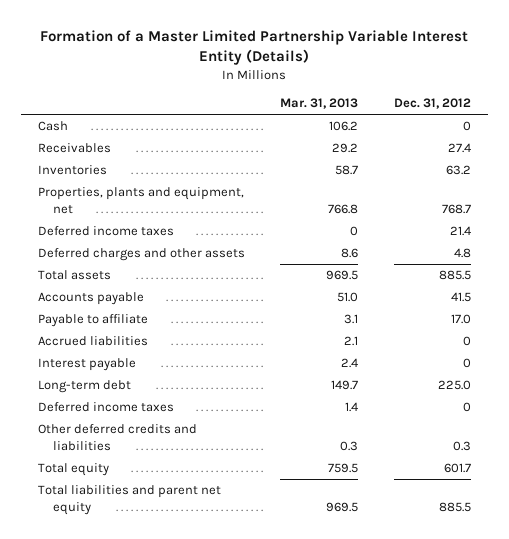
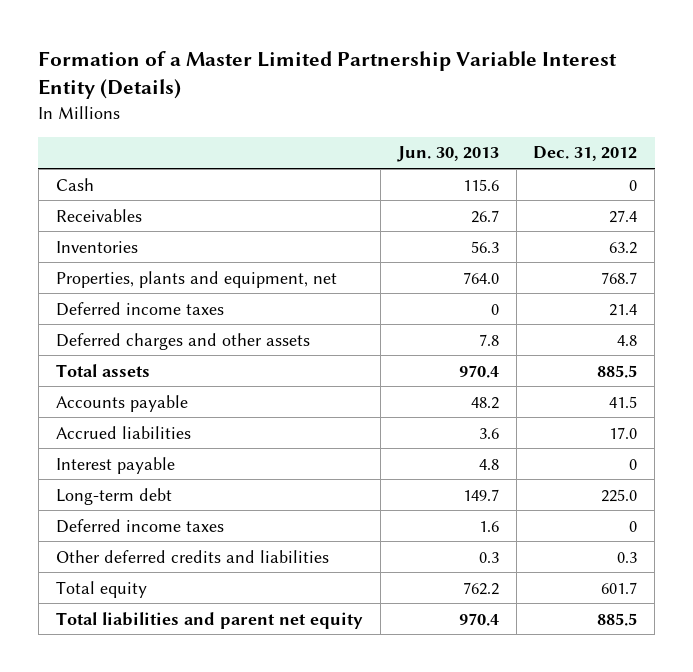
[280,98,359,110] Mar. 31, 2013 -> none
none -> [396,146,499,163] Jun. 30, 2013
[38,336,149,347] Accrued liabilities -> none
[38,314,149,328] Payable to affiliate -> [55,425,191,439] Accrued liabilities

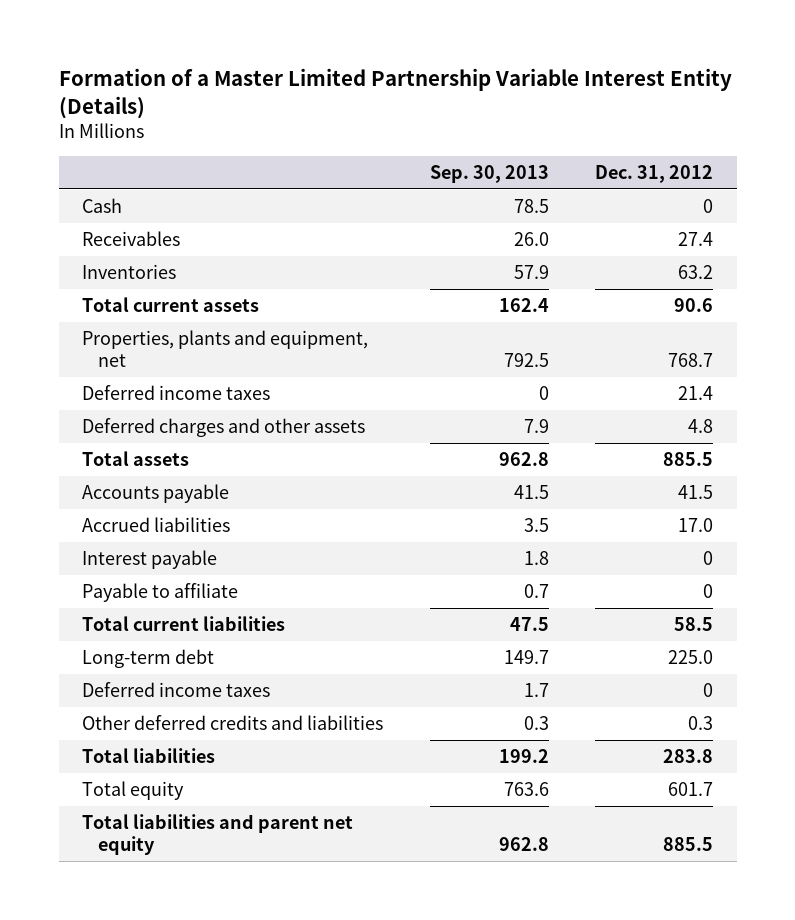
[396,146,499,163] Jun. 30, 2013 -> none
none -> [429,165,549,184] Sep. 30, 2013
none -> [82,296,260,312] Total current assets
none -> [82,582,239,602] Payable to affiliate
none -> [82,615,286,631] Total current liabilities
none -> [82,747,216,763] Total liabilities

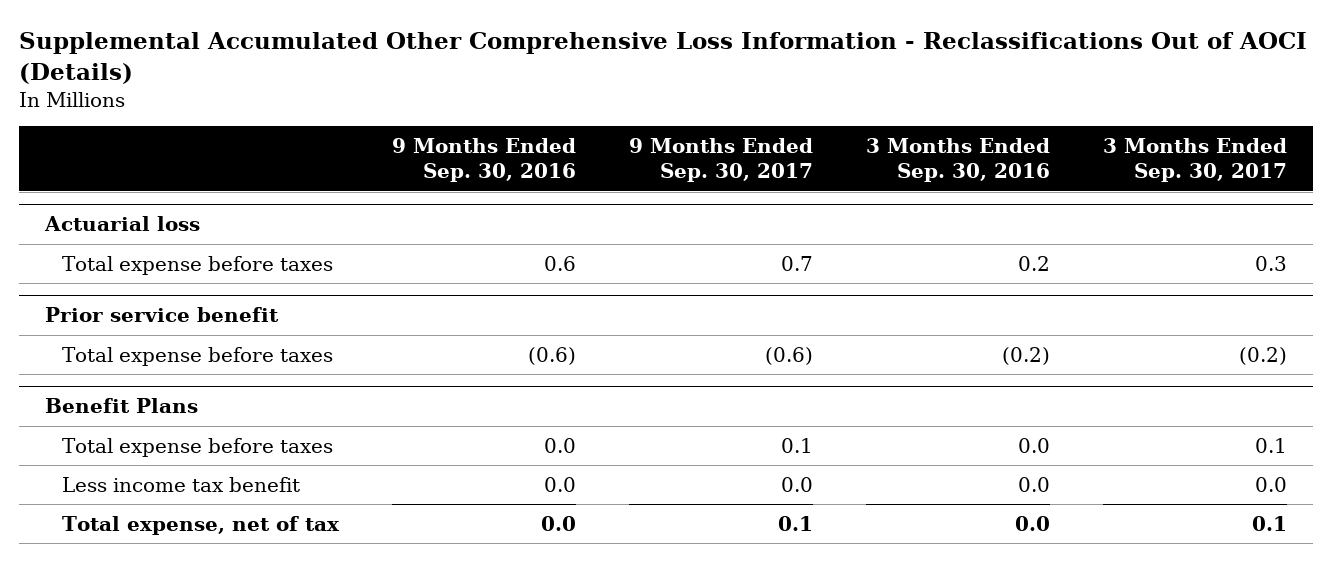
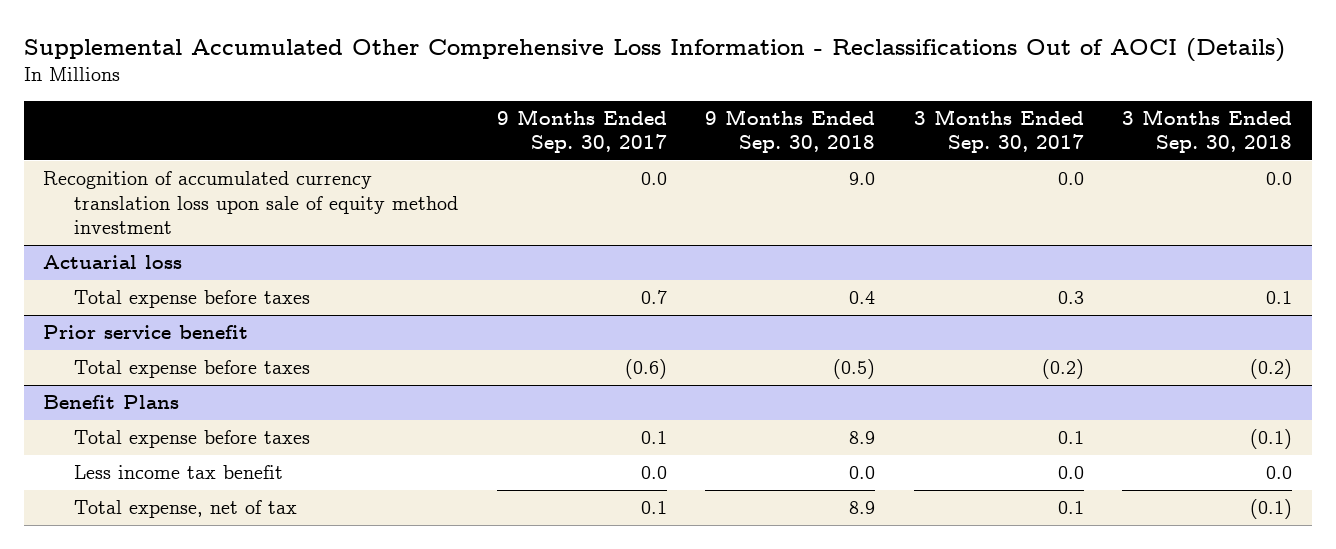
[391,138,576,183] 9 Months Ended Sep. 30, 2016 -> none
[865,138,1050,183] 3 Months Ended Sep. 30, 2016 -> none
none -> [705,108,876,154] 9 Months Ended Sep. 30, 2018
none -> [1122,108,1293,154] 3 Months Ended Sep. 30, 2018
none -> [43,171,459,235] Recognition of accumulated currency translation loss upon sale of equity method investment

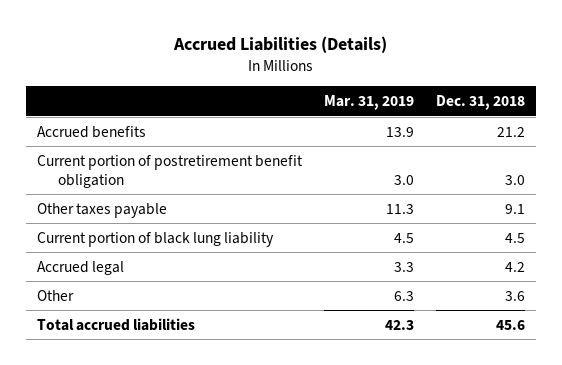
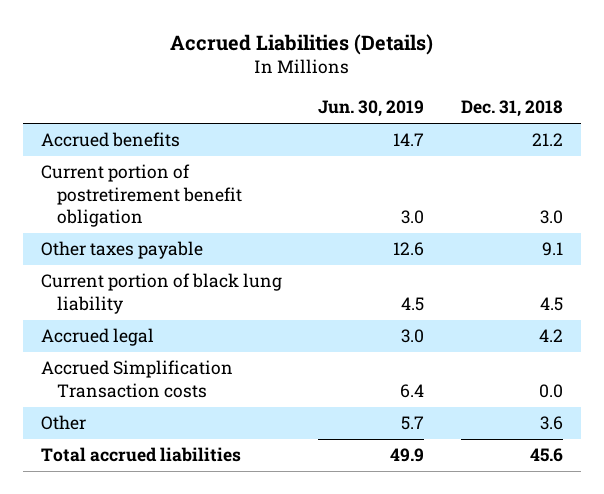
[324,95,415,111] Mar. 31, 2019 -> none
none -> [318,100,425,118] Jun. 30, 2019
none -> [41,360,234,398] Accrued Simplification Transaction costs

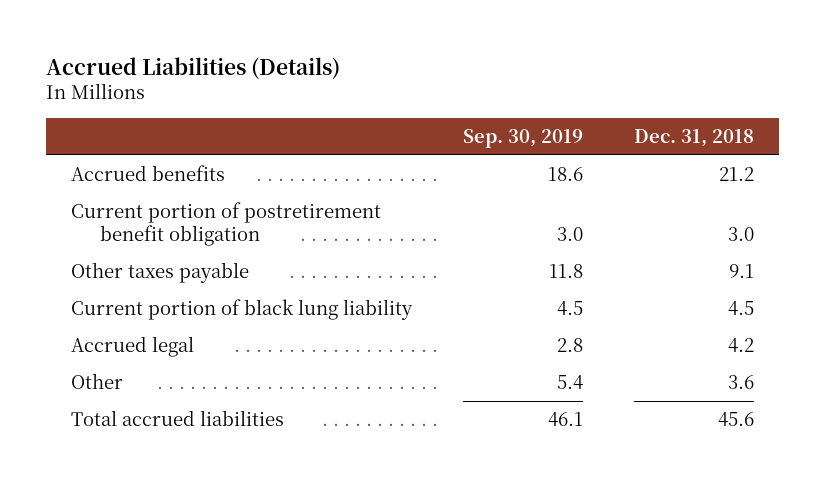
[318,100,425,118] Jun. 30, 2019 -> none
none -> [463,128,584,148] Sep. 30, 2019
[41,360,234,398] Accrued Simplification Transaction costs -> none

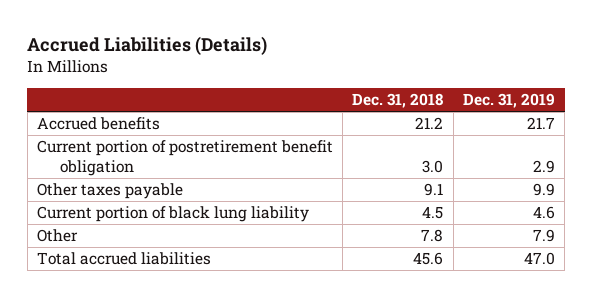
[463,128,584,148] Sep. 30, 2019 -> none
none -> [463,92,556,108] Dec. 31, 2019
[71,336,195,358] Accrued legal -> none
[727,375,754,390] 3.6 -> [421,229,444,243] 7.8

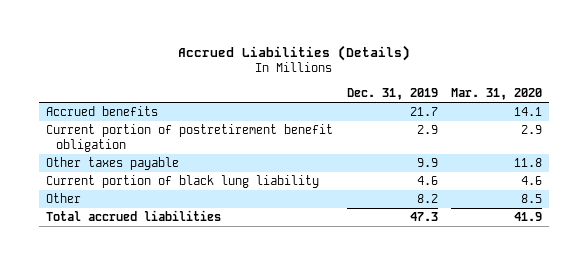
[352,92,444,108] Dec. 31, 2018 -> none
none -> [451,88,543,101] Mar. 31, 2020
[533,229,556,243] 7.9 -> [416,194,438,204] 8.2
[524,252,556,266] 47.0 -> [409,212,438,222] 47.3

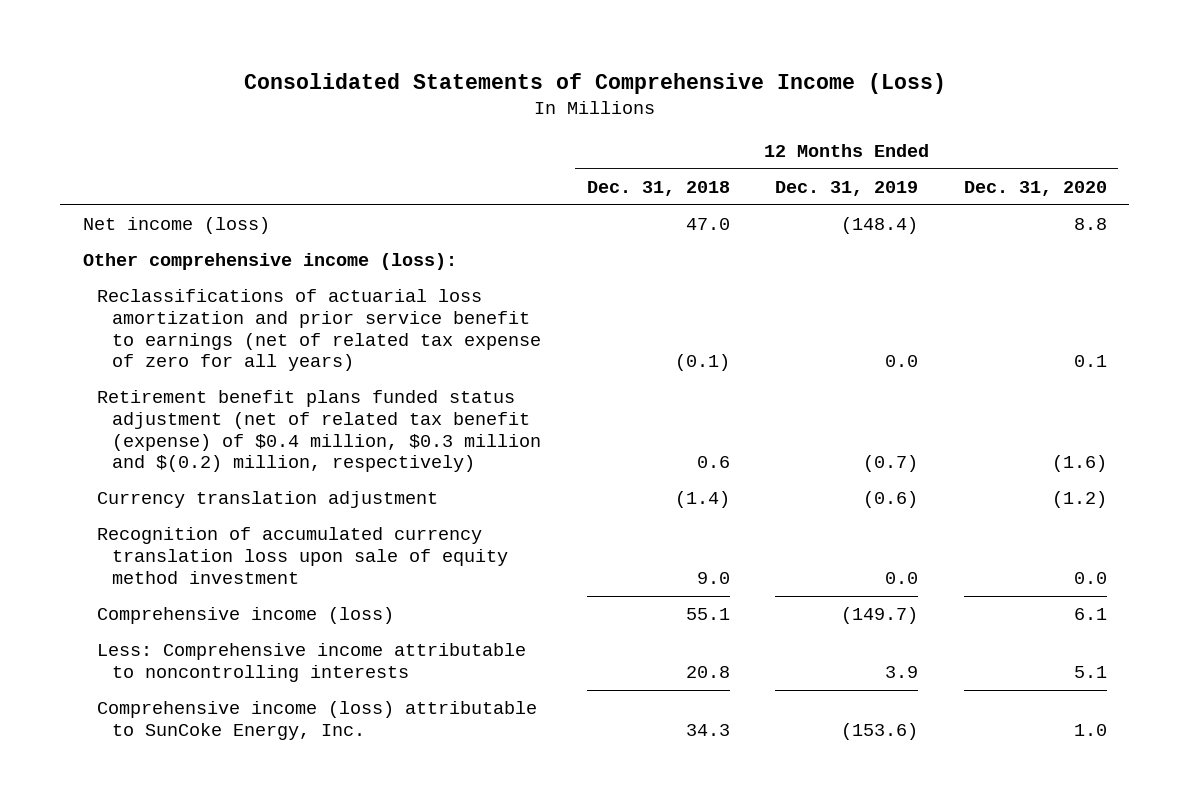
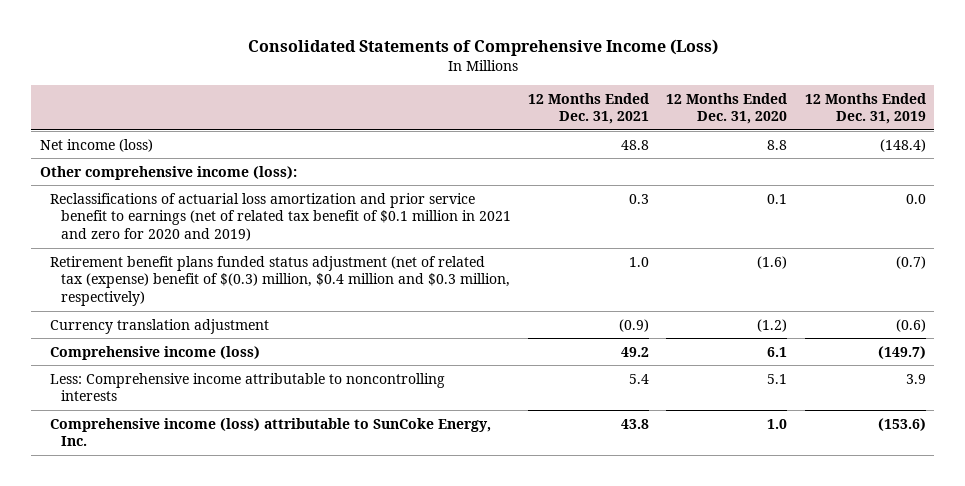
[586,180,730,196] Dec. 31, 2018 -> none
none -> [527,92,649,125] 12 Months Ended Dec. 31, 2021
[97,289,542,372] Reclassifications of actuarial loss amortization and prior service benefit to earnings (net of related tax expense of zero for all years) -> [50,192,511,242] Reclassifications of actuarial loss amortization and prior service benefit to earnings (net of related tax benefit of $0.1 million in 2021 and zero for 2020 and 2019)
[97,390,542,473] Retirement benefit plans funded status adjustment (net of related tax benefit (expense) of $0.4 million, $0.3 million and $(0.2) million, respectively) -> [50,255,510,307] Retirement benefit plans funded status adjustment (net of related tax (expense) benefit of $(0.3) million, $0.4 million and $0.3 million, respectively)
[97,527,509,584] Recognition of accumulated currency translation loss upon sale of equity method investment -> none

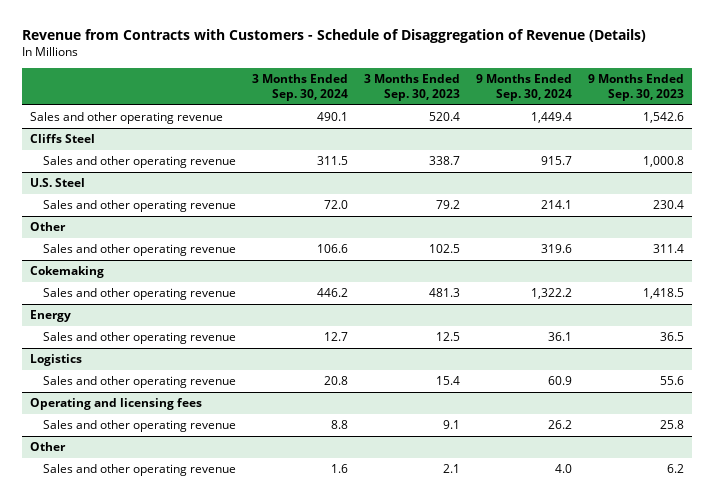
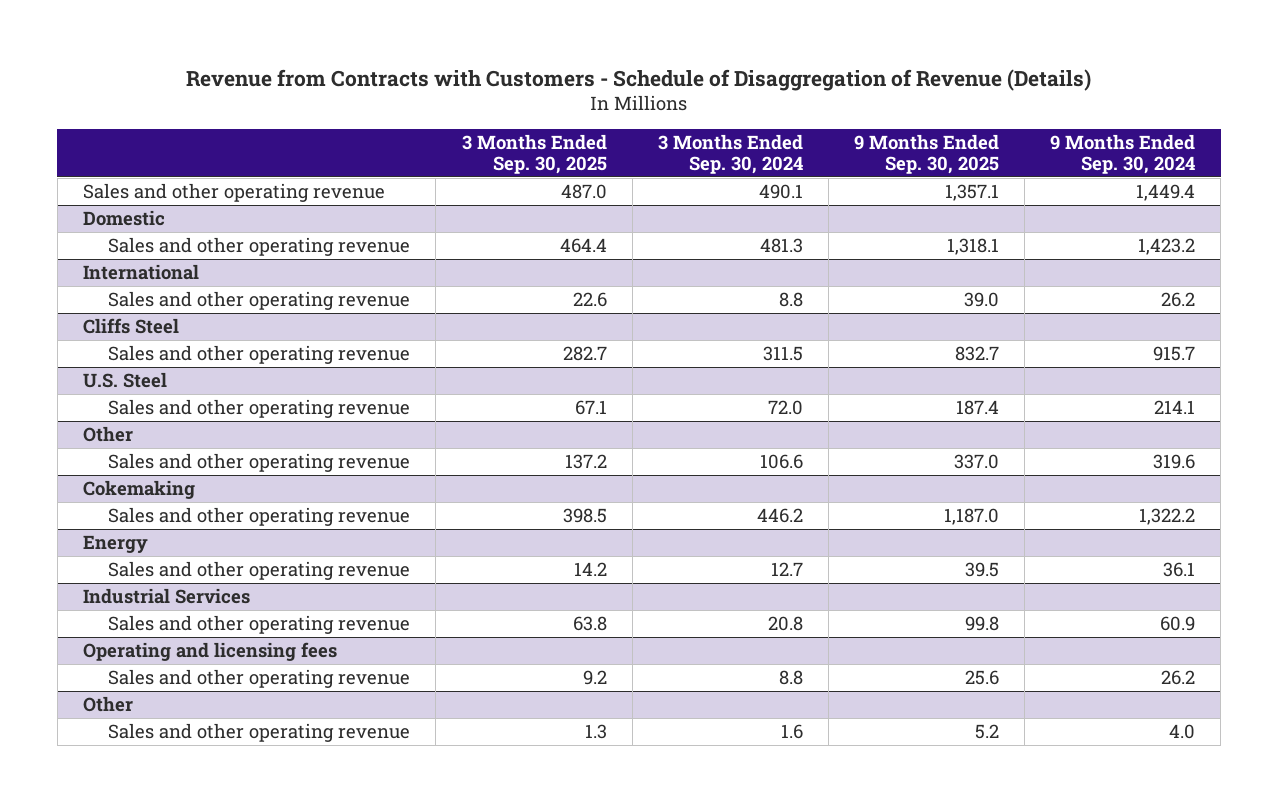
[363,73,460,101] 3 Months Ended Sep. 30, 2023 -> none
[588,73,685,101] 9 Months Ended Sep. 30, 2023 -> none
none -> [461,133,607,174] 3 Months Ended Sep. 30, 2025
none -> [854,133,1000,174] 9 Months Ended Sep. 30, 2025
none -> [83,210,166,227] Domestic
none -> [108,237,411,257] Sales and other operating revenue
none -> [83,264,200,281] International
none -> [108,291,411,311] Sales and other operating revenue
[29,354,82,367] Logistics -> none
none -> [83,588,251,605] Industrial Services

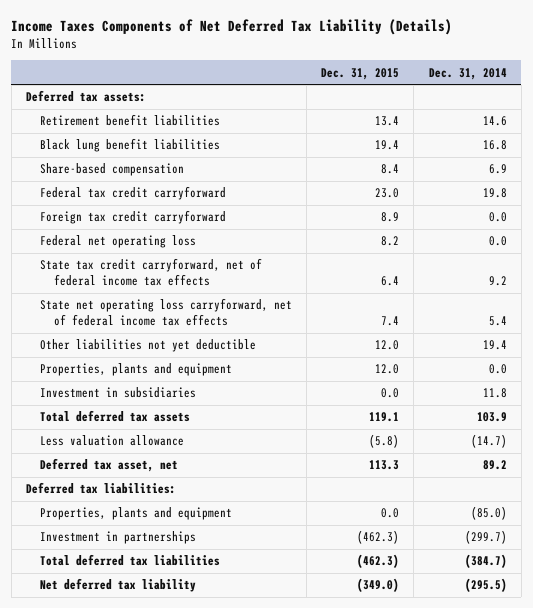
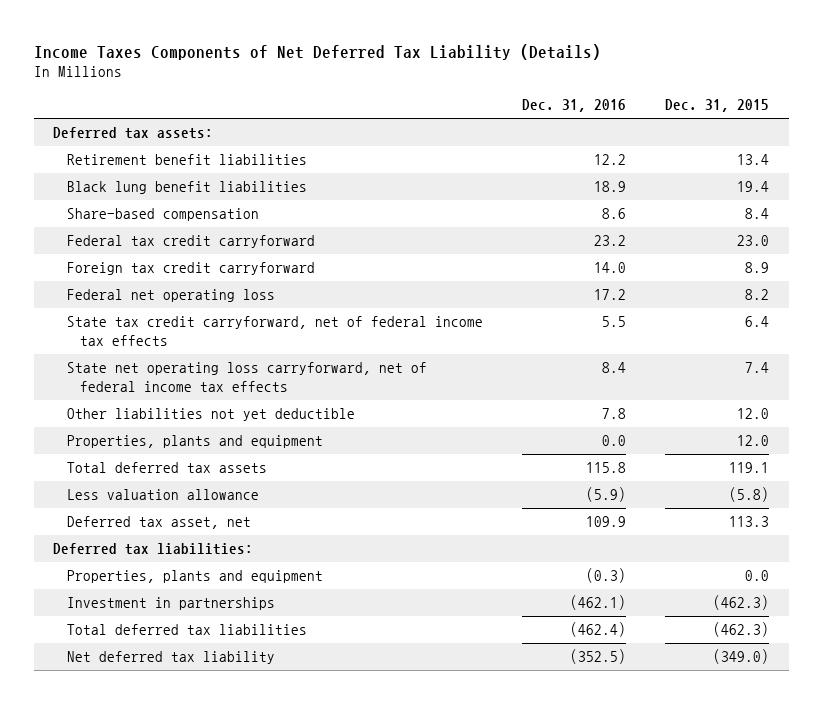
[428,67,507,80] Dec. 31, 2014 -> none
none -> [522,99,627,113] Dec. 31, 2016
[40,387,197,399] Investment in subsidiaries -> none

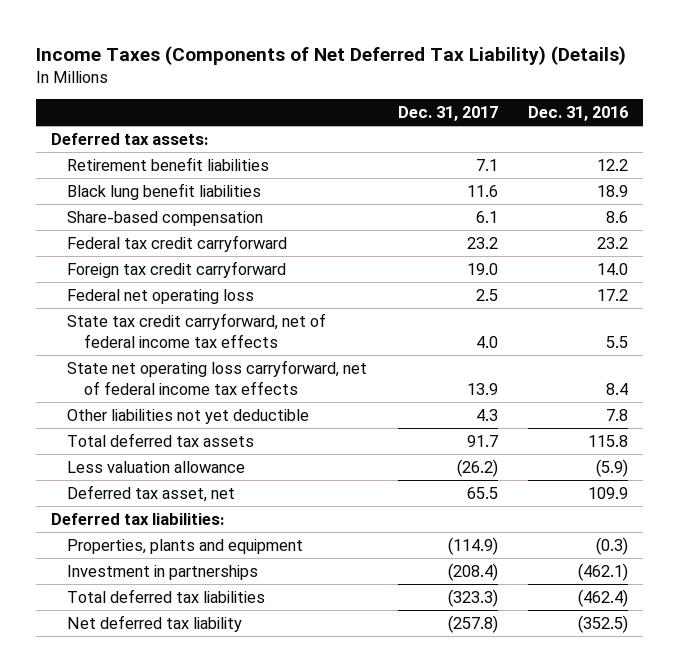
[33,43,601,60] Income Taxes Components of Net Deferred Tax Liability (Details) -> [35,45,626,65] Income Taxes (Components of Net Deferred Tax Liability) (Details)
[665,99,770,113] Dec. 31, 2015 -> none
none -> [397,106,498,122] Dec. 31, 2017
[66,435,323,449] Properties, plants and equipment -> none

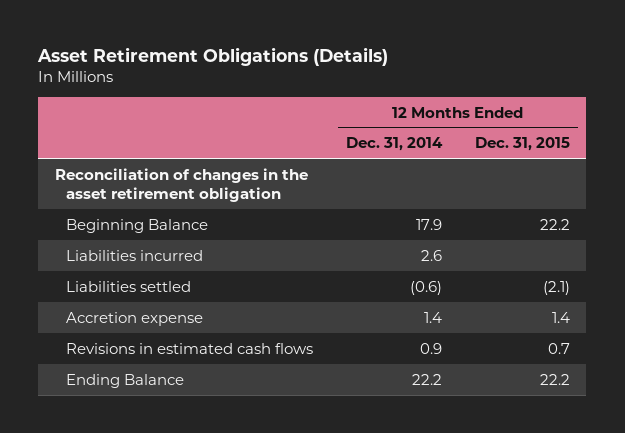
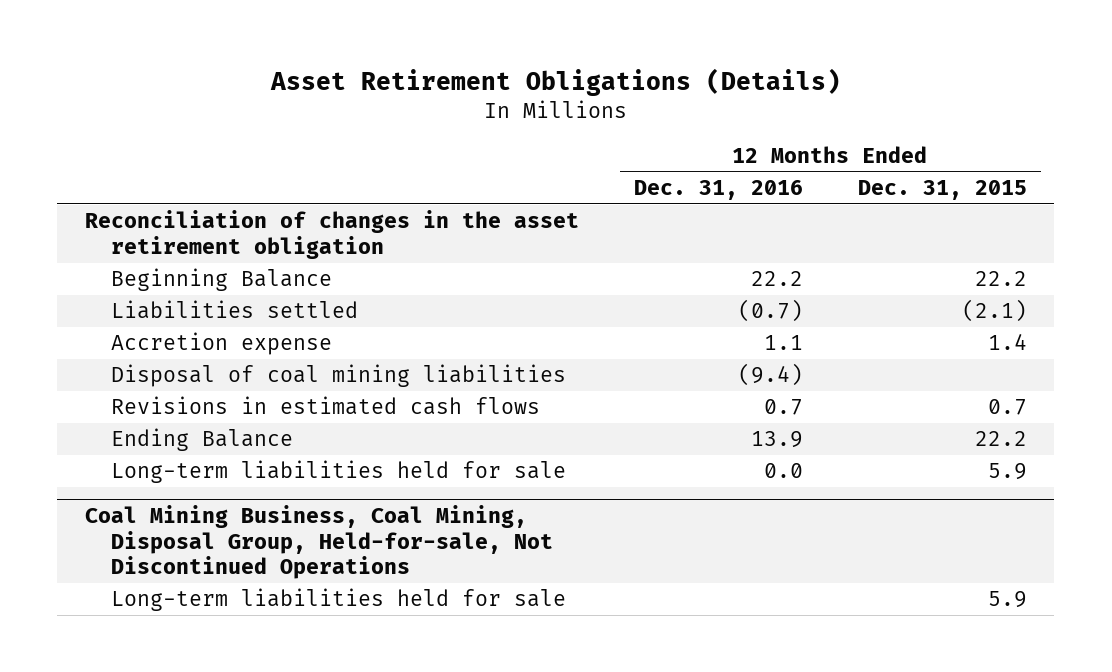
[346,137,444,152] Dec. 31, 2014 -> none
none -> [633,179,803,200] Dec. 31, 2016
[66,249,204,261] Liabilities incurred -> none
none -> [111,364,567,388] Disposal of coal mining liabilities
none -> [111,460,567,484] Long-term liabilities held for sale
none -> [84,505,554,580] Coal Mining Business, Coal Mining, Disposal Group, Held-for-sale, Not Discontinued Operations
none -> [111,588,567,612] Long-term liabilities held for sale

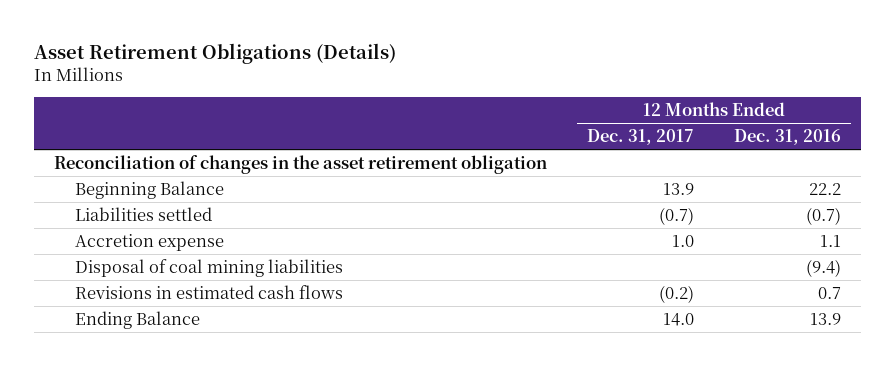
[857,179,1027,200] Dec. 31, 2015 -> none
none -> [586,129,694,146] Dec. 31, 2017
[111,460,567,484] Long-term liabilities held for sale -> none
[84,505,554,580] Coal Mining Business, Coal Mining, Disposal Group, Held-for-sale, Not Discontinued Operations -> none
[111,588,567,612] Long-term liabilities held for sale -> none

